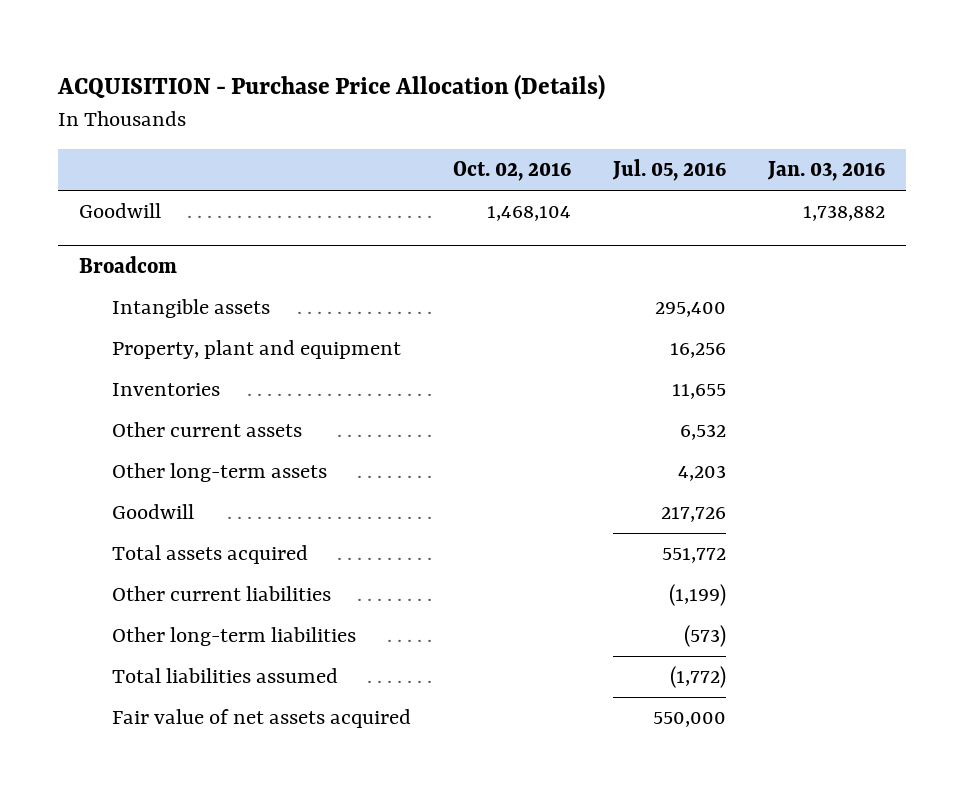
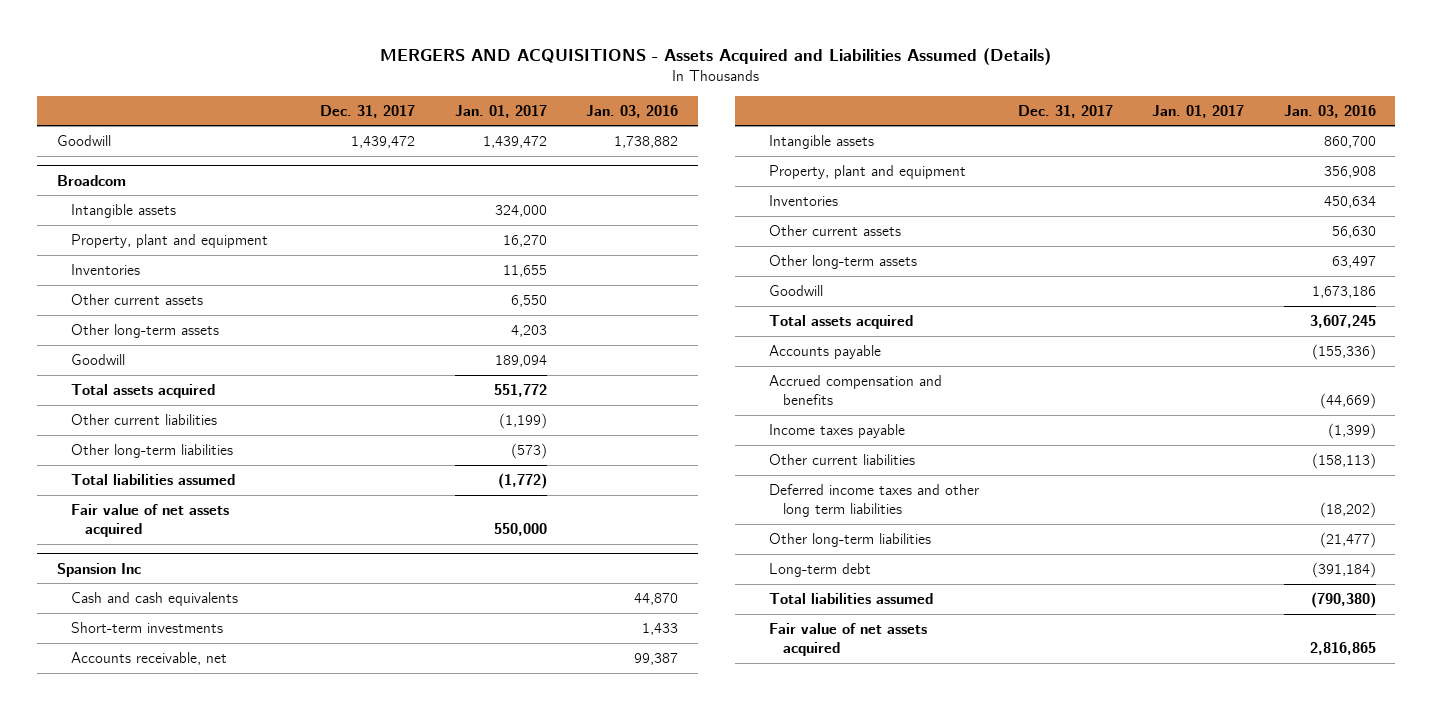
[56,74,605,101] ACQUISITION - Purchase Price Allocation (Details) -> [380,47,1052,65] MERGERS AND ACQUISITIONS - Assets Acquired and Liabilities Assumed (Details)
[452,161,571,182] Oct. 02, 2016 -> none
[611,159,726,182] Jul. 05, 2016 -> none
none -> [320,104,416,118] Dec. 31, 2017
none -> [454,104,547,118] Jan. 01, 2017
none -> [56,562,141,577] Spansion Inc
none -> [71,592,239,607] Cash and cash equivalents
none -> [71,622,224,634] Short-term investments
none -> [71,652,228,666] Accounts receivable, net
none -> [768,135,874,150] Intangible assets
none -> [768,165,966,180] Property, plant and equipment
none -> [768,195,838,207] Inventories
none -> [768,225,901,237] Other current assets
none -> [768,255,917,270] Other long-term assets
none -> [768,285,823,297] Goodwill
none -> [768,315,913,330] Total assets acquired
none -> [768,345,881,360] Accounts payable
none -> [768,375,942,406] Accrued compensation and benefits
none -> [768,424,905,439] Income taxes payable
none -> [768,454,915,466] Other current liabilities
none -> [768,484,979,518] Deferred income taxes and other long term liabilities
none -> [768,533,931,548] Other long-term liabilities
none -> [768,563,871,578] Long-term debt
none -> [768,593,933,605] Total liabilities assumed
none -> [768,623,927,657] Fair value of net assets acquired

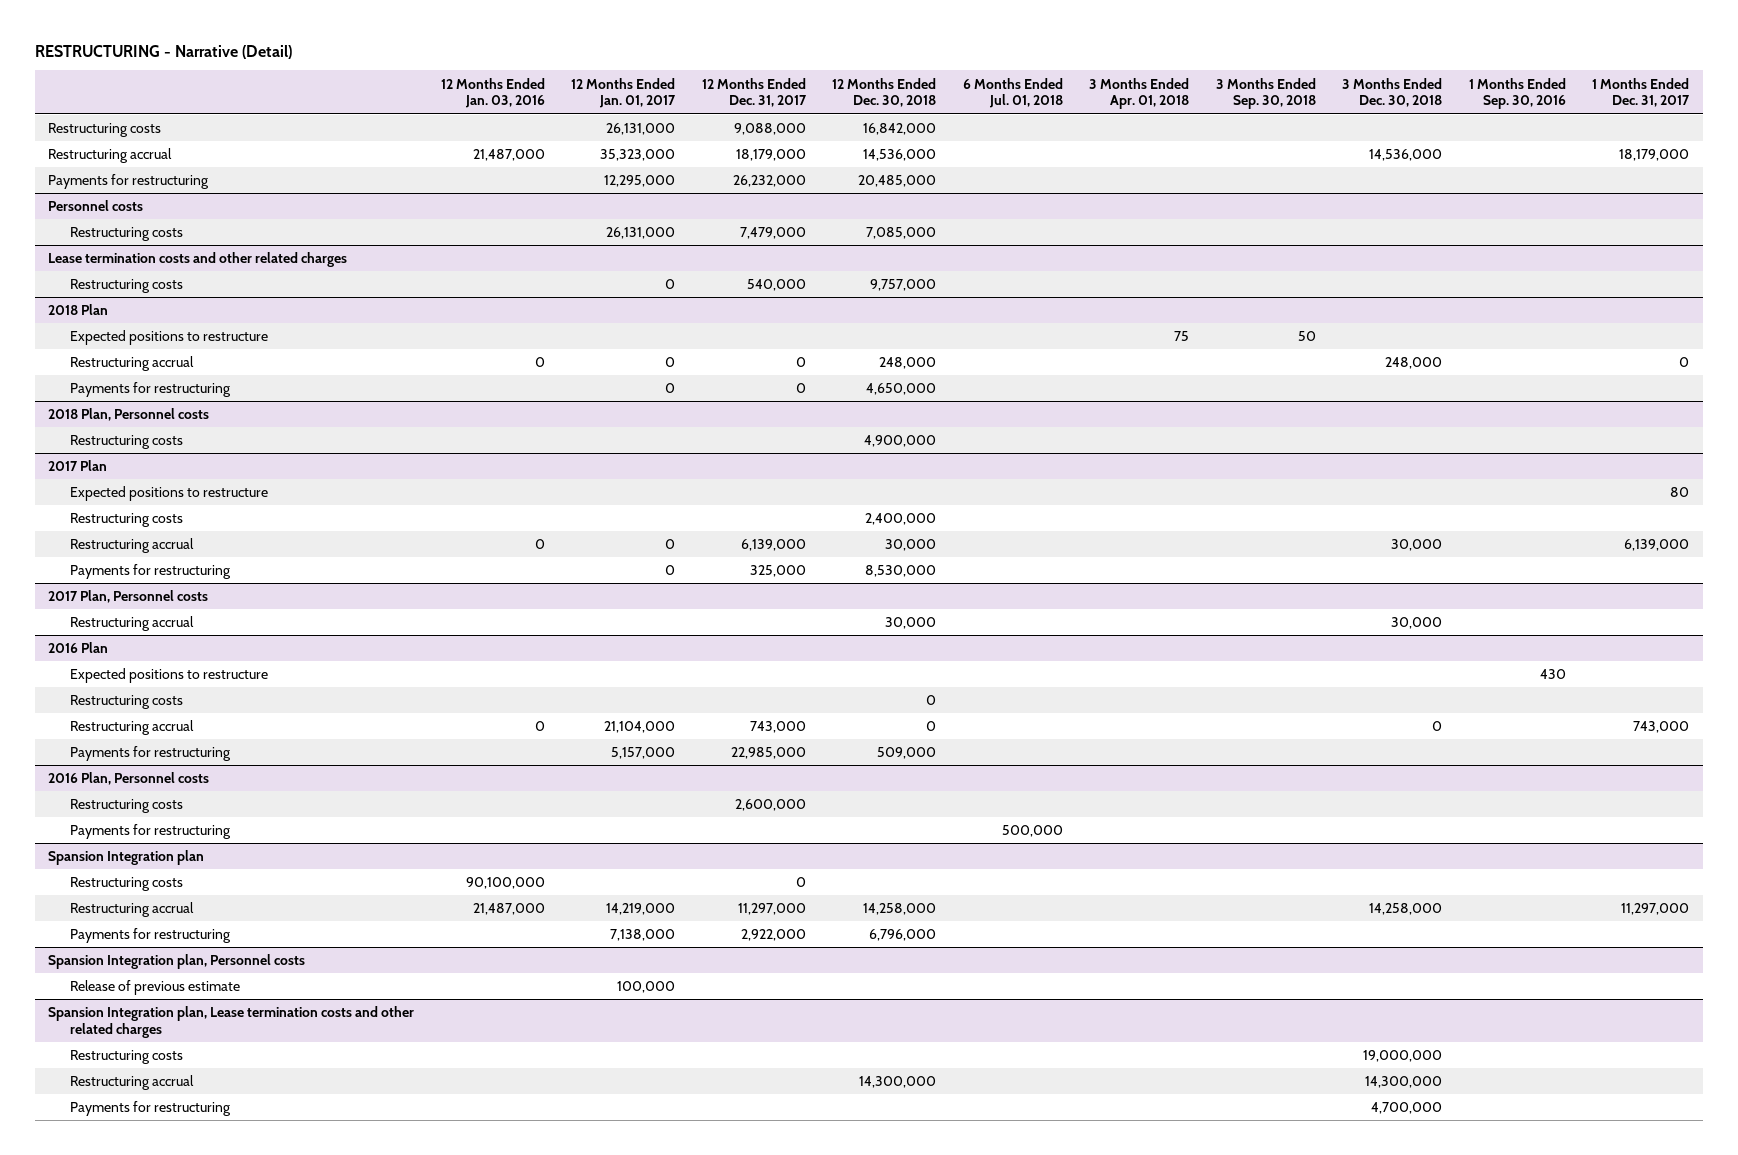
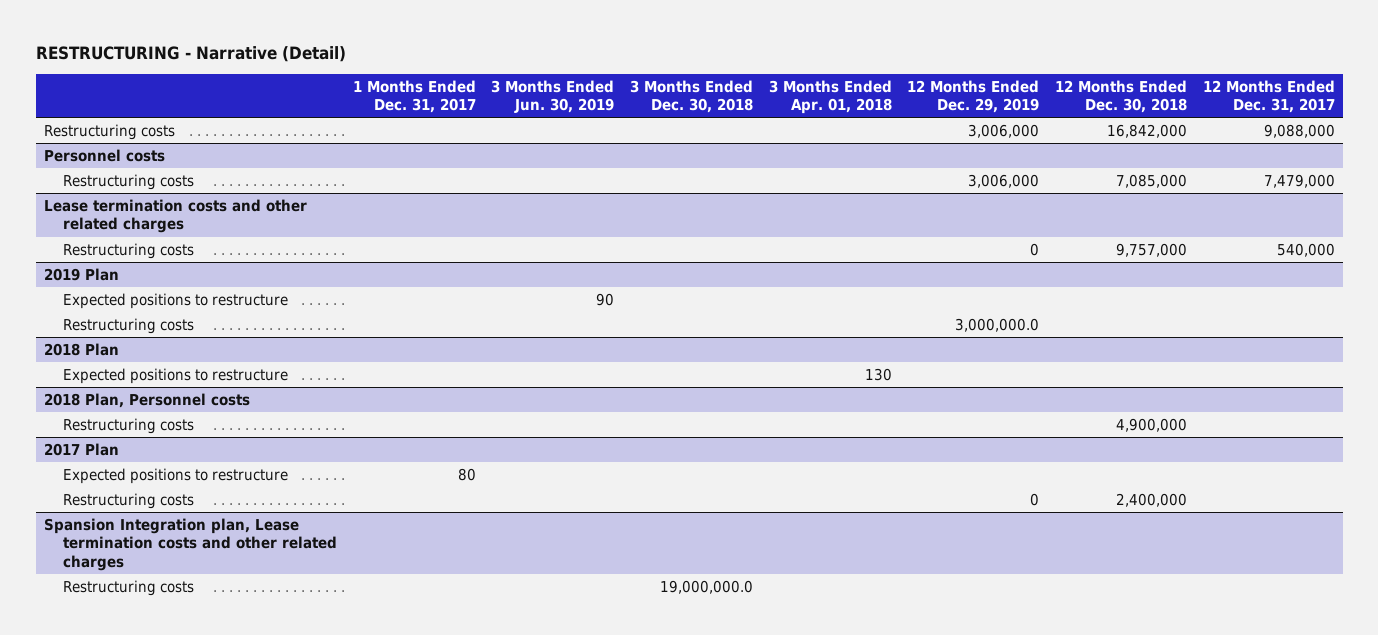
[440,77,545,109] 12 Months Ended Jan. 03, 2016 -> none
[571,77,677,109] 12 Months Ended Jan. 01, 2017 -> none
[962,77,1063,109] 6 Months Ended Jul. 01, 2018 -> none
[1215,77,1316,110] 3 Months Ended Sep. 30, 2018 -> none
[1468,77,1566,110] 1 Months Ended Sep. 30, 2016 -> none
none -> [491,79,615,114] 3 Months Ended Jun. 30, 2019
none -> [907,79,1040,114] 12 Months Ended Dec. 29, 2019
[48,148,173,164] Restructuring accrual -> none
[48,174,210,190] Payments for restructuring -> none
none -> [43,268,119,282] 2019 Plan
none -> [62,293,288,310] Expected positions to restructure
none -> [62,318,194,335] Restructuring costs
[70,356,195,372] Restructuring accrual -> none
[70,382,232,398] Payments for restructuring -> none
[1174,331,1190,342] 75 -> [864,368,892,382] 130
[70,538,195,554] Restructuring accrual -> none
[70,564,232,580] Payments for restructuring -> none
[48,590,209,604] 2017 Plan, Personnel costs -> none
[70,616,195,632] Restructuring accrual -> none
[48,642,109,654] 2016 Plan -> none
[70,668,269,684] Expected positions to restructure -> none
[70,695,184,710] Restructuring costs -> none
[70,720,195,736] Restructuring accrual -> none
[70,746,232,762] Payments for restructuring -> none
[48,772,210,786] 2016 Plan, Personnel costs -> none
[70,799,184,814] Restructuring costs -> none
[70,824,232,840] Payments for restructuring -> none
[48,850,205,866] Spansion Integration plan -> none
[70,877,184,892] Restructuring costs -> none
[70,902,195,918] Restructuring accrual -> none
[70,928,232,944] Payments for restructuring -> none
[48,954,306,970] Spansion Integration plan, Personnel costs -> none
[70,980,241,996] Release of previous estimate -> none
[70,1075,195,1091] Restructuring accrual -> none
[70,1101,232,1117] Payments for restructuring -> none
[1363,1050,1443,1063] 19,000,000 -> [660,580,754,595] 19,000,000.0

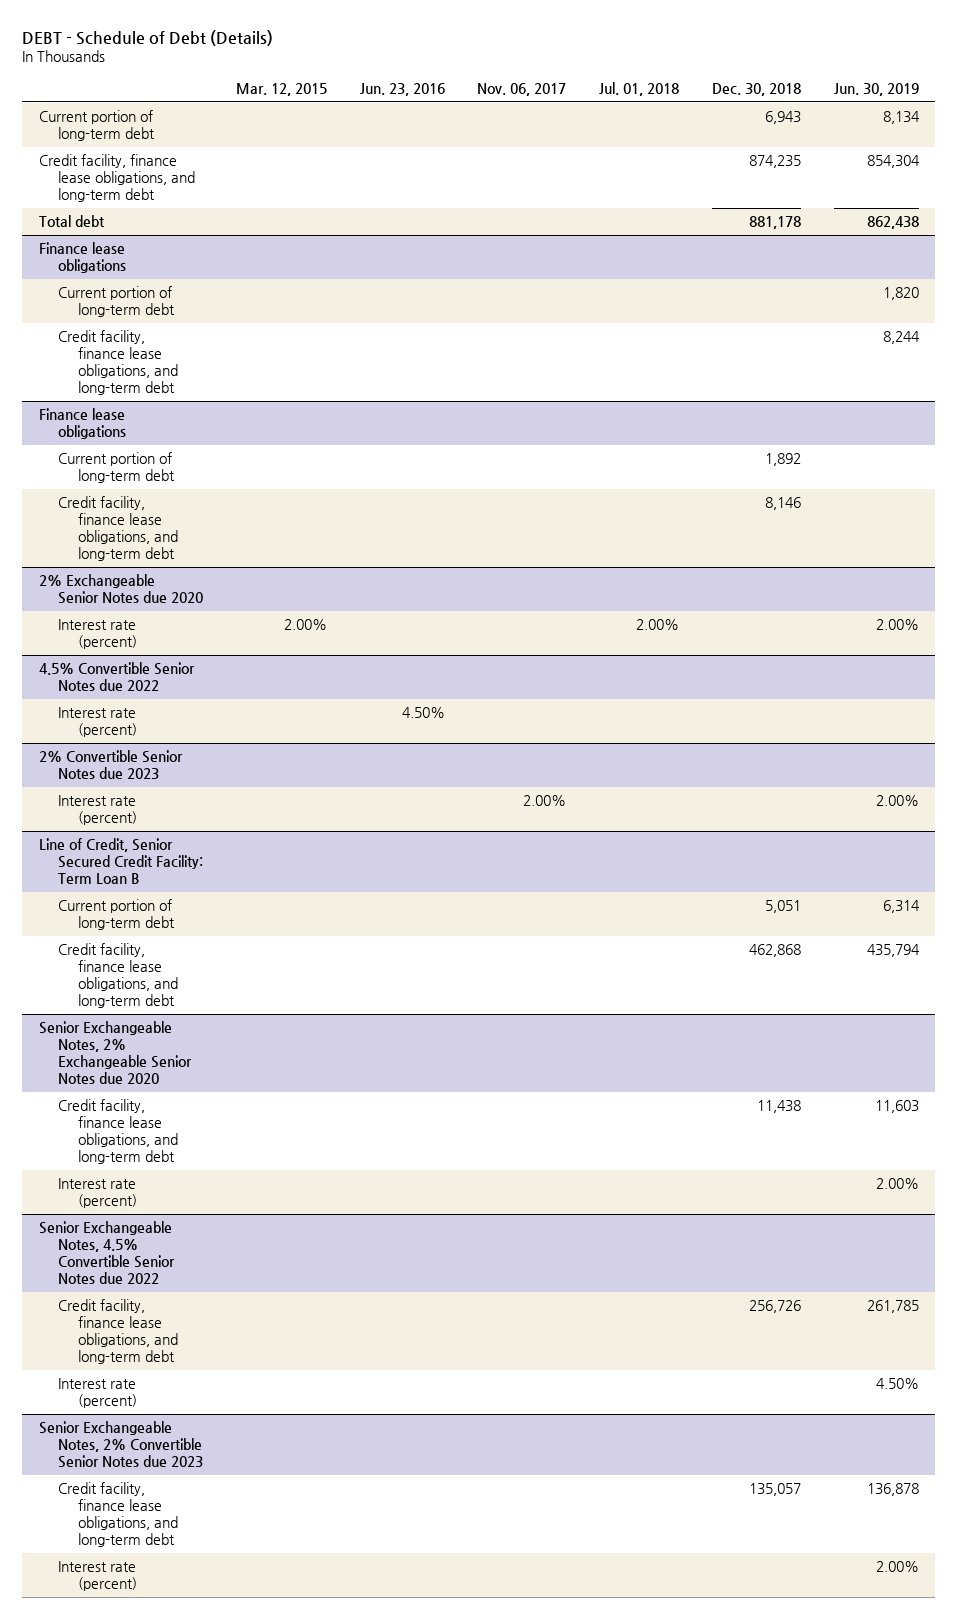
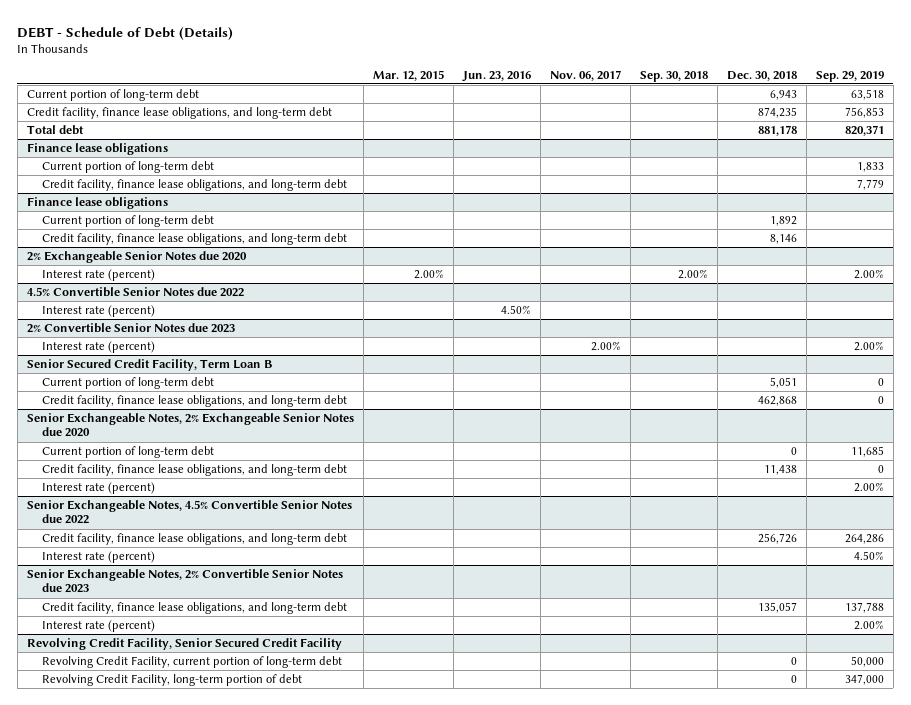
[599,81,680,96] Jul. 01, 2018 -> none
[833,82,919,96] Jun. 30, 2019 -> none
none -> [639,70,708,82] Sep. 30, 2018
none -> [815,70,884,82] Sep. 29, 2019
[38,838,204,884] Line of Credit, Senior Secured Credit Facility: Term Loan B -> [26,359,272,372] Senior Secured Credit Facility, Term Loan B
none -> [41,446,214,459] Current portion of long-term debt
none -> [26,638,342,651] Revolving Credit Facility, Senior Secured Credit Facility
none -> [41,656,342,669] Revolving Credit Facility, current portion of long-term debt
none -> [41,674,302,687] Revolving Credit Facility, long-term portion of debt

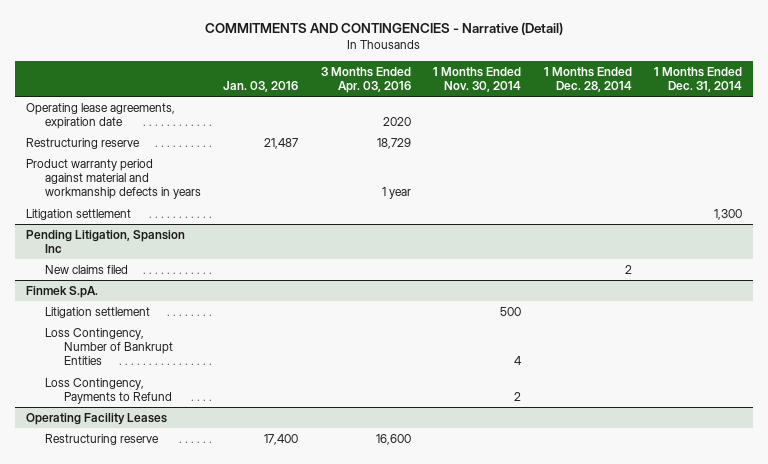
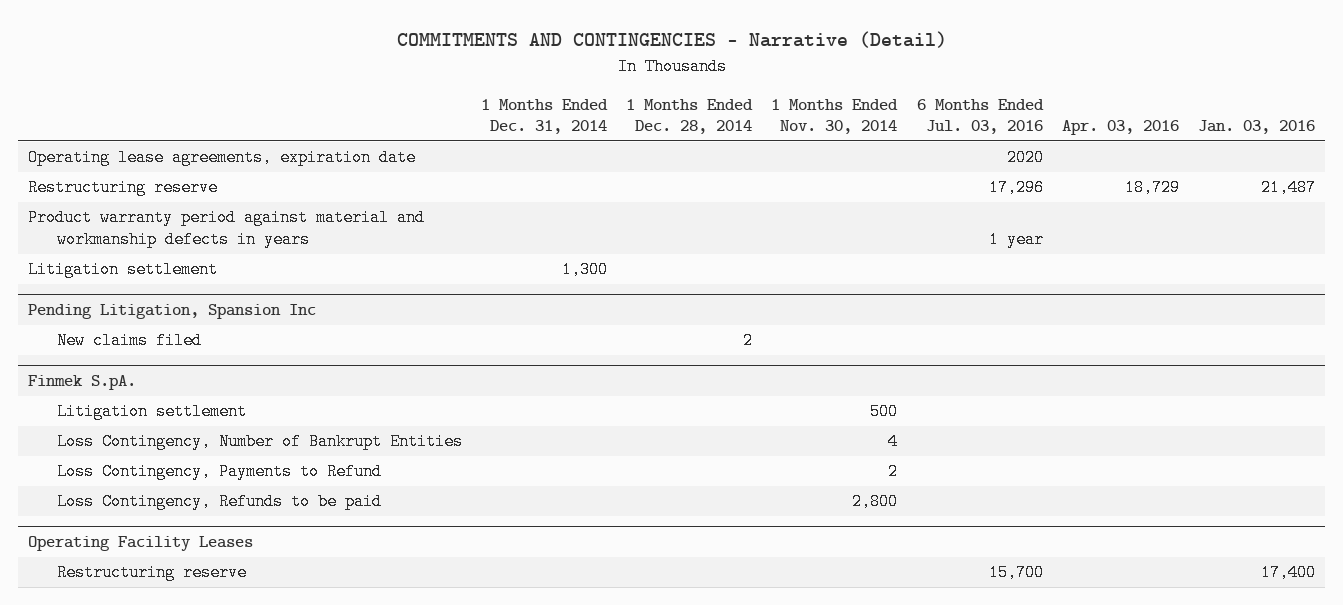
[320,66,411,94] 3 Months Ended Apr. 03, 2016 -> none
none -> [916,98,1044,135] 6 Months Ended Jul. 03, 2016
none -> [1061,120,1179,136] Apr. 03, 2016
none -> [56,493,382,511] Loss Contingency, Refunds to be paid

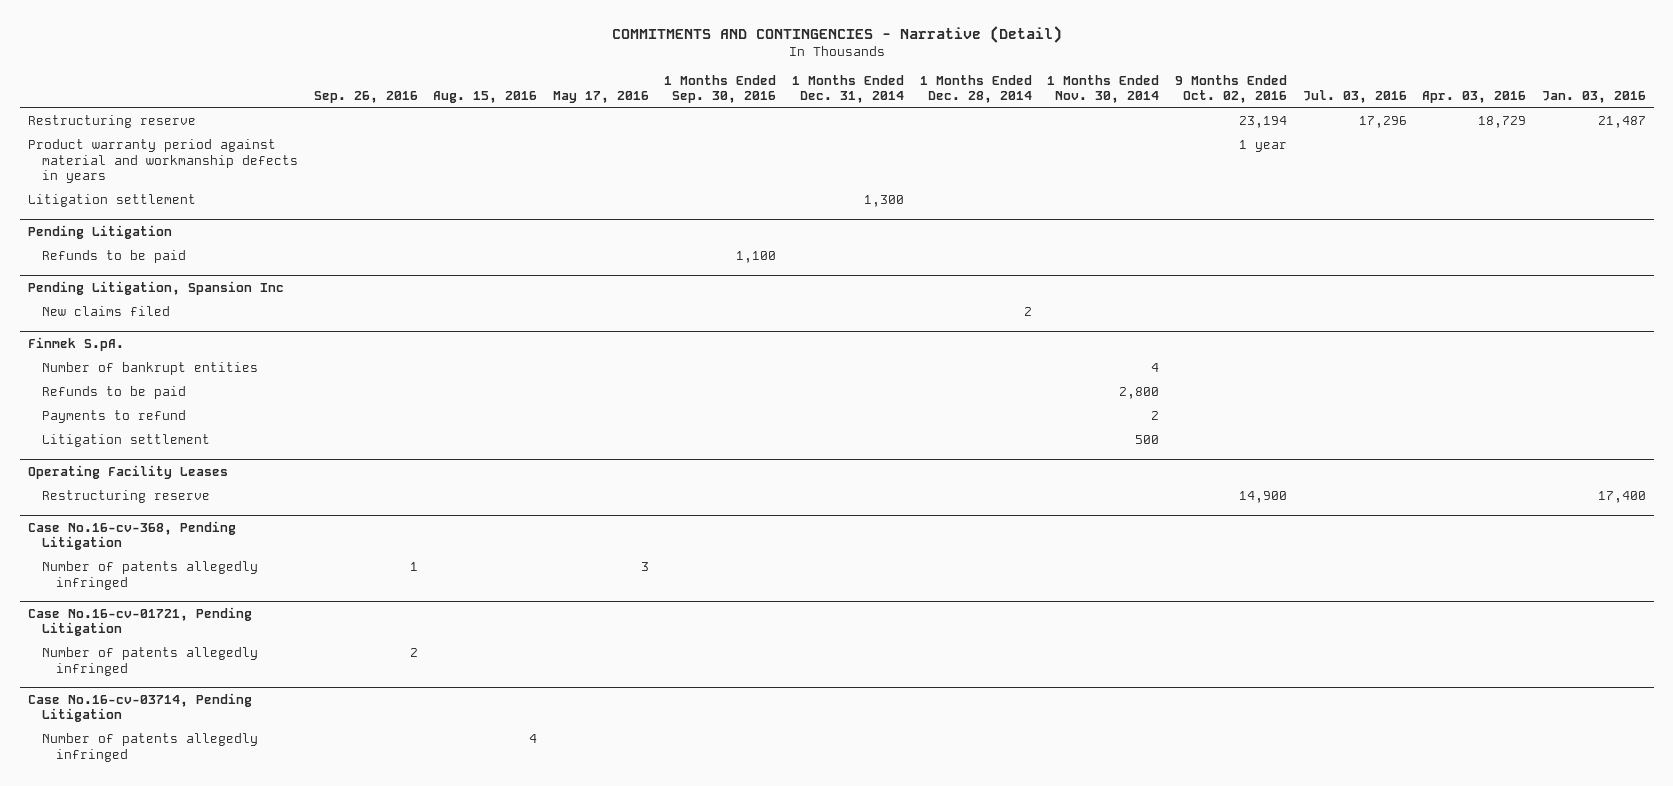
[916,98,1044,135] 6 Months Ended Jul. 03, 2016 -> none
none -> [313,91,418,104] Sep. 26, 2016
none -> [433,91,538,104] Aug. 15, 2016
none -> [552,91,649,104] May 17, 2016
none -> [664,74,777,104] 1 Months Ended Sep. 30, 2016
none -> [1174,74,1287,104] 9 Months Ended Oct. 02, 2016
none -> [1302,90,1407,104] Jul. 03, 2016
[27,149,416,167] Operating lease agreements, expiration date -> none
none -> [27,225,172,240] Pending Litigation
none -> [41,250,186,264] Refunds to be paid
none -> [41,362,258,376] Number of bankrupt entities
none -> [41,386,186,400] Refunds to be paid
none -> [41,410,186,424] Payments to refund
[56,433,463,451] Loss Contingency, Number of Bankrupt Entities -> none
[56,463,382,481] Loss Contingency, Payments to Refund -> none
[56,493,382,511] Loss Contingency, Refunds to be paid -> none
none -> [27,521,236,551] Case No.16-cv-368, Pending Litigation
none -> [41,561,258,590] Number of patents allegedly infringed
none -> [27,607,252,637] Case No.16-cv-01721, Pending Litigation
none -> [41,647,258,676] Number of patents allegedly infringed
none -> [27,693,252,723] Case No.16-cv-03714, Pending Litigation
none -> [41,733,258,762] Number of patents allegedly infringed

